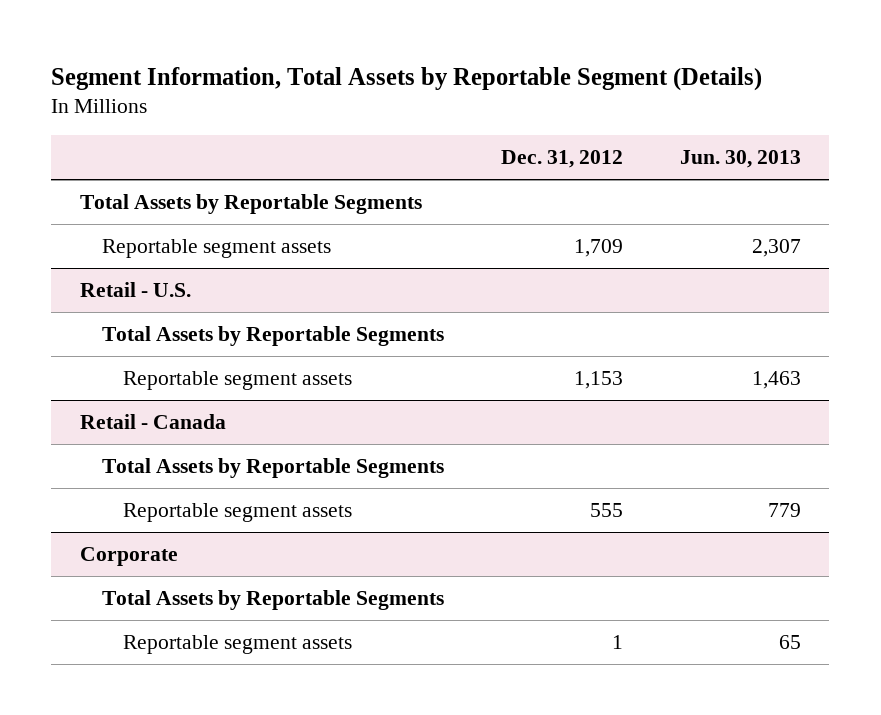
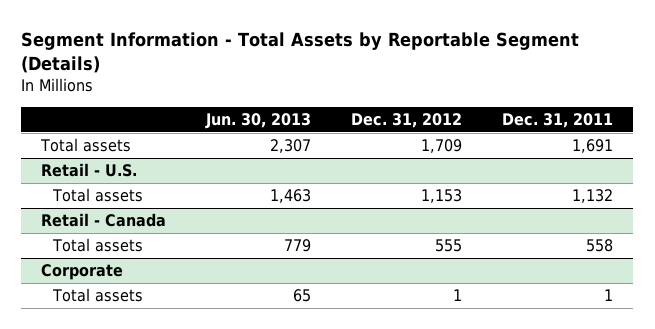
[51,66,763,91] Segment Information, Total Assets by Reportable Segment (Details) -> [21,31,580,74] Segment Information - Total Assets by Reportable Segment (Details)
none -> [502,113,614,129] Dec. 31, 2011
[79,194,422,215] Total Assets by Reportable Segments -> none
[101,239,331,259] Reportable segment assets -> [40,138,132,153] Total assets
[101,326,444,347] Total Assets by Reportable Segments -> none
[123,371,353,391] Reportable segment assets -> [51,188,143,203] Total assets
[101,458,444,479] Total Assets by Reportable Segments -> none
[123,503,353,523] Reportable segment assets -> [51,238,143,253] Total assets
[101,590,444,611] Total Assets by Reportable Segments -> none
[123,635,353,655] Reportable segment assets -> [51,288,143,303] Total assets

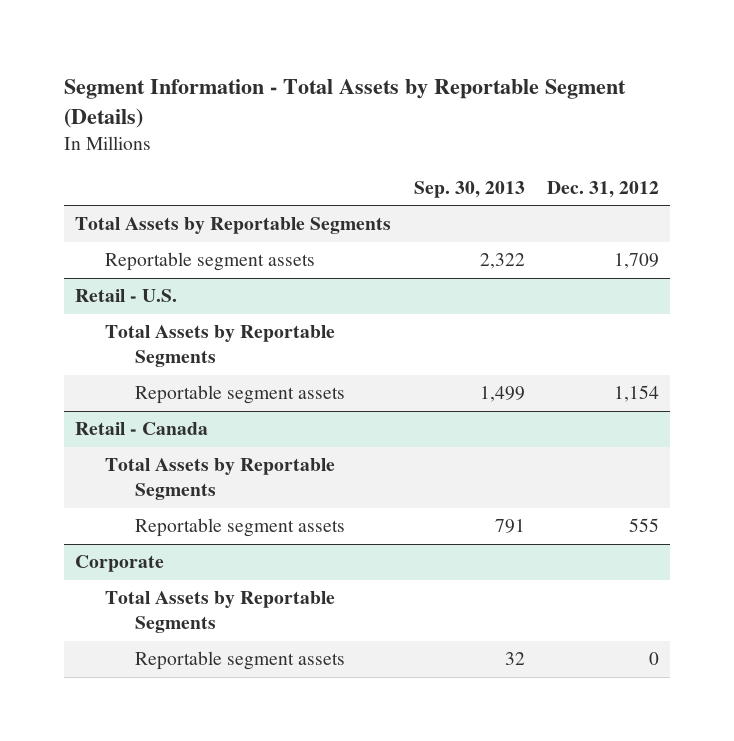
[205,113,312,130] Jun. 30, 2013 -> none
[502,113,614,129] Dec. 31, 2011 -> none
none -> [413,180,525,198] Sep. 30, 2013
none -> [75,217,392,235] Total Assets by Reportable Segments
[40,138,132,153] Total assets -> [104,252,315,272] Reportable segment assets
none -> [104,325,335,368] Total Assets by Reportable Segments
[51,188,143,203] Total assets -> [134,385,345,405] Reportable segment assets
[421,189,463,204] 1,153 -> [613,385,659,403] 1,154
none -> [104,458,335,501] Total Assets by Reportable Segments
[51,238,143,253] Total assets -> [134,518,345,538] Reportable segment assets
none -> [104,591,335,634] Total Assets by Reportable Segments
[51,288,143,303] Total assets -> [134,651,345,671] Reportable segment assets
[453,289,463,302] 1 -> [648,652,659,666] 0

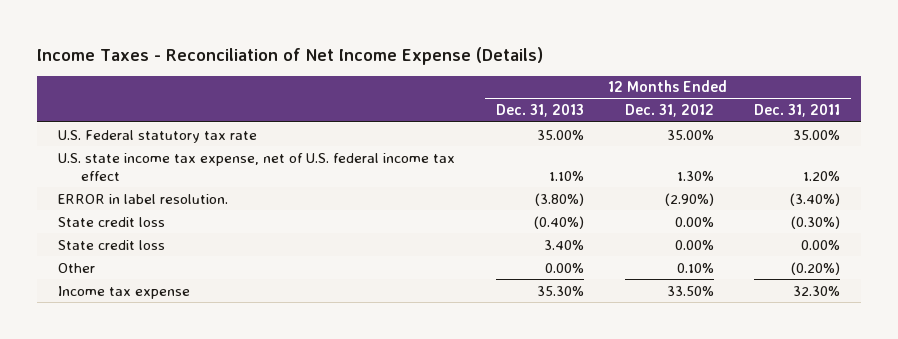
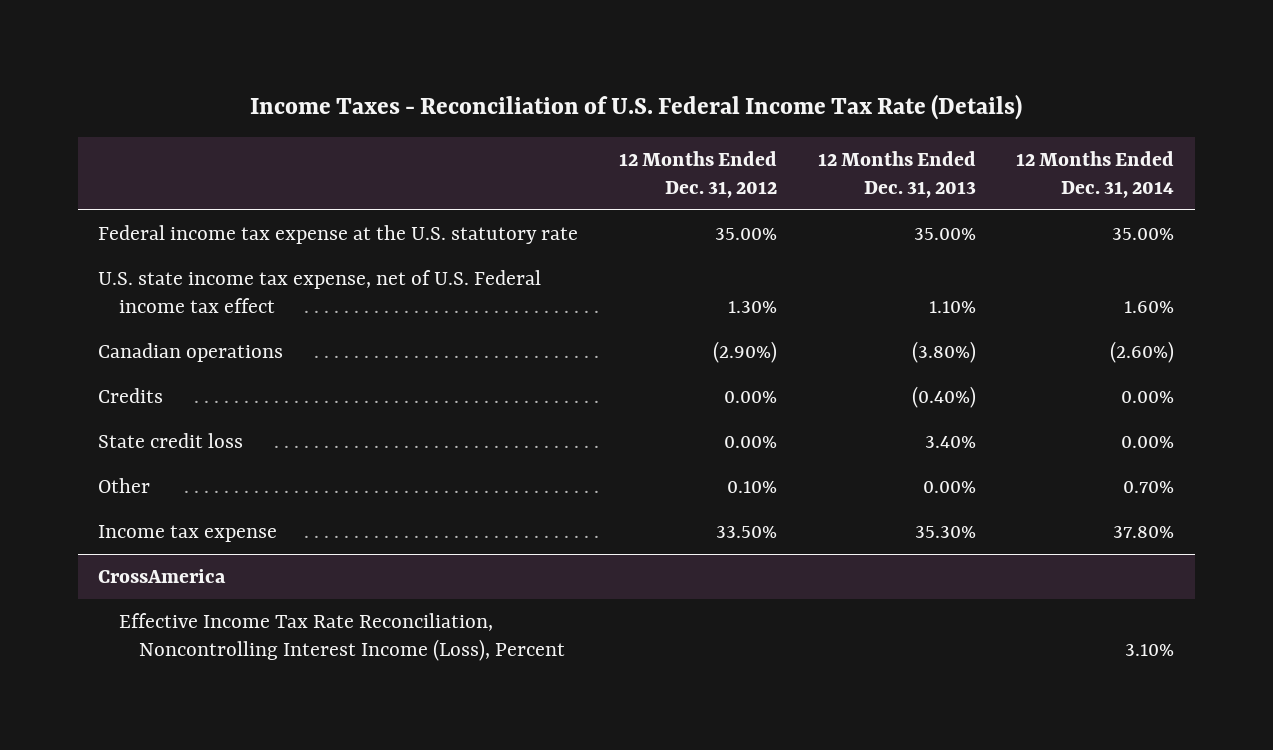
[37,46,544,65] Income Taxes - Reconciliation of Net Income Expense (Details) -> [250,94,1023,121] Income Taxes - Reconciliation of U.S. Federal Income Tax Rate (Details)
[754,104,841,118] Dec. 31, 2011 -> none
none -> [1016,151,1175,199] 12 Months Ended Dec. 31, 2014
[57,129,257,143] U.S. Federal statutory tax rate -> [98,224,579,244] Federal income tax expense at the U.S. statutory rate
[57,152,455,182] U.S. state income tax expense, net of U.S. federal income tax effect -> [98,269,542,314] U.S. state income tax expense, net of U.S. Federal income tax effect
[57,193,228,204] ERROR in label resolution. -> [98,342,284,362] Canadian operations
[57,216,165,227] State credit loss -> [98,387,164,403] Credits
none -> [98,568,227,583] CrossAmerica
none -> [118,612,565,662] Effective Income Tax Rate Reconciliation, Noncontrolling Interest Income (Loss), Percent

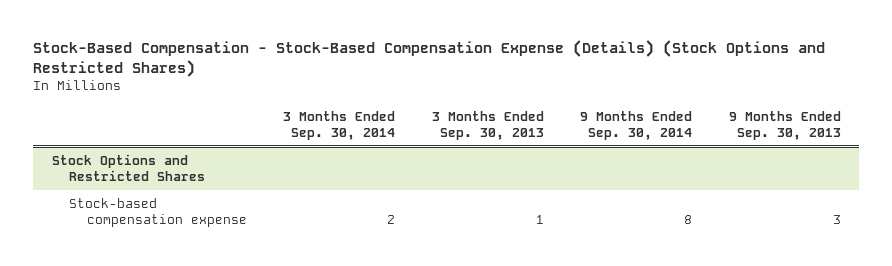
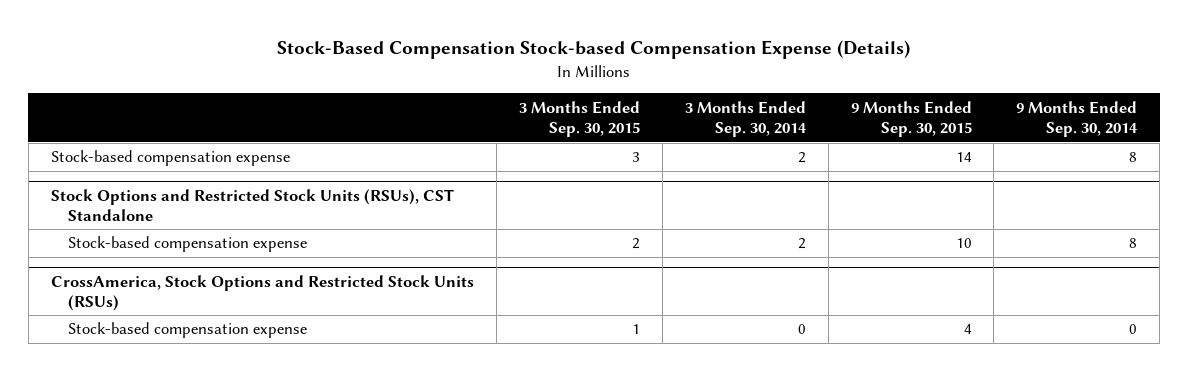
[33,40,826,78] Stock-Based Compensation - Stock-Based Compensation Expense (Details) (Stock Options and Restricted Shares) -> [277,40,911,60] Stock-Based Compensation Stock-based Compensation Expense (Details)
[431,110,544,141] 3 Months Ended Sep. 30, 2013 -> none
[728,110,841,141] 9 Months Ended Sep. 30, 2013 -> none
none -> [518,100,640,138] 3 Months Ended Sep. 30, 2015
none -> [850,100,972,138] 9 Months Ended Sep. 30, 2015
[51,153,206,181] Stock Options and Restricted Shares -> none
none -> [50,188,454,221] Stock Options and Restricted Stock Units (RSUs), CST Standalone
none -> [68,236,308,253] Stock-based compensation expense
none -> [50,274,474,311] CrossAmerica, Stock Options and Restricted Stock Units (RSUs)
none -> [68,322,308,339] Stock-based compensation expense

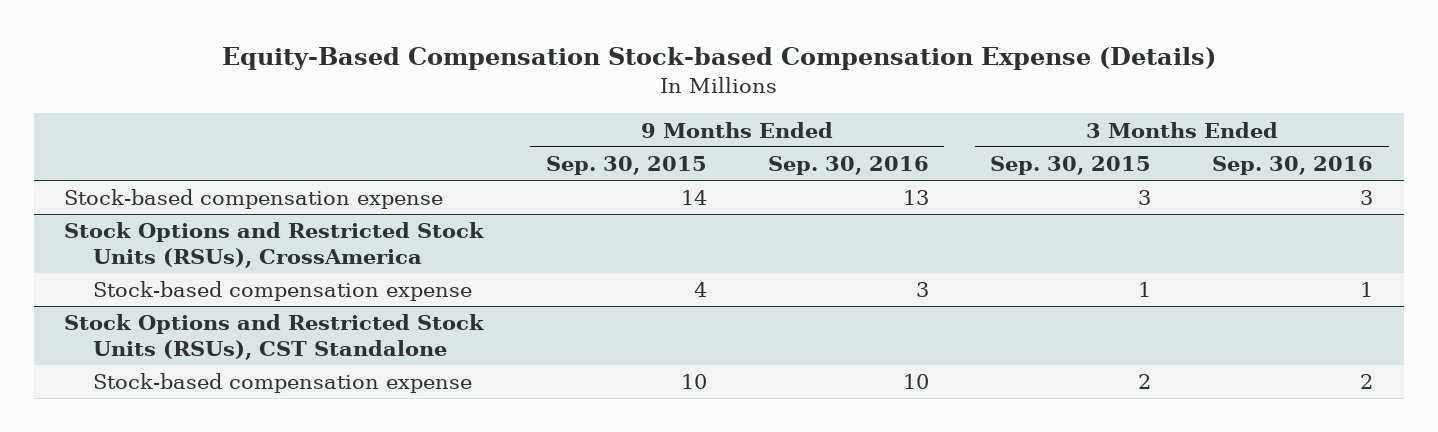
[277,40,911,60] Stock-Based Compensation Stock-based Compensation Expense (Details) -> [221,47,1216,71] Equity-Based Compensation Stock-based Compensation Expense (Details)
[684,100,807,138] 3 Months Ended Sep. 30, 2014 -> none
[1016,100,1139,138] 9 Months Ended Sep. 30, 2014 -> none
none -> [767,155,929,175] Sep. 30, 2016
none -> [1212,155,1374,175] Sep. 30, 2016
none -> [64,222,485,269] Stock Options and Restricted Stock Units (RSUs), CrossAmerica
none -> [93,281,473,302] Stock-based compensation expense
[50,274,474,311] CrossAmerica, Stock Options and Restricted Stock Units (RSUs) -> none
[68,322,308,339] Stock-based compensation expense -> none

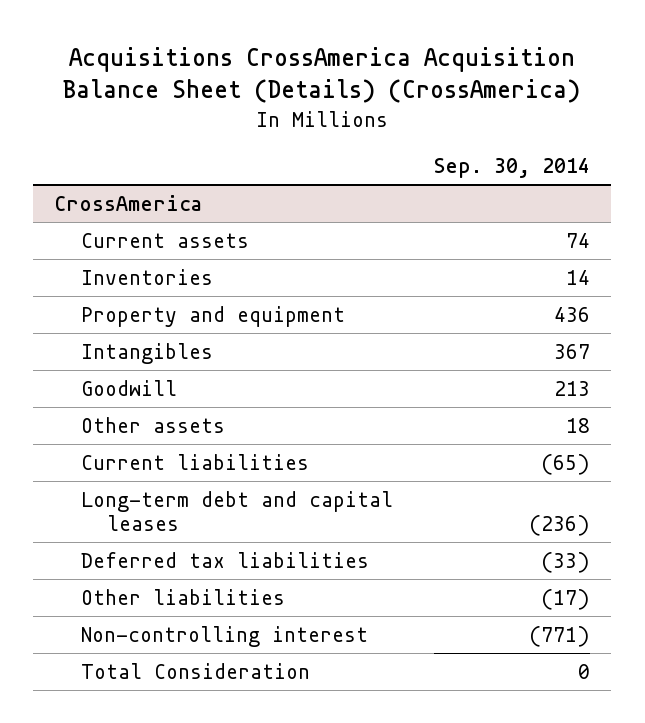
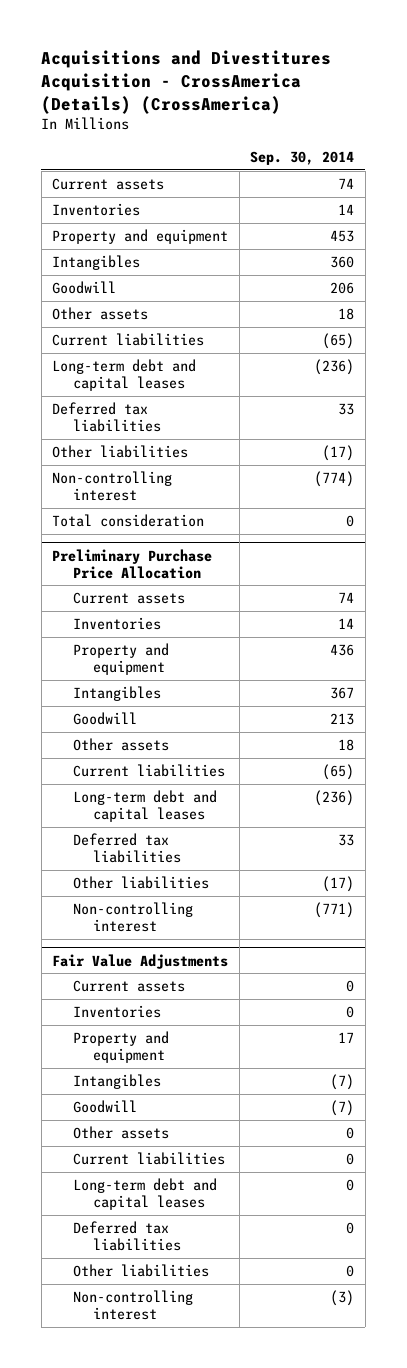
[63,46,581,104] Acquisitions CrossAmerica Acquisition Balance Sheet (Details) (CrossAmerica) -> [41,50,332,114] Acquisitions and Divestitures Acquisition - CrossAmerica (Details) (CrossAmerica)
[54,194,203,211] CrossAmerica -> none
none -> [52,228,229,244] Property and equipment
none -> [52,254,141,270] Intangibles
none -> [52,280,117,294] Goodwill
none -> [52,306,149,320] Other assets
none -> [52,332,205,346] Current liabilities
none -> [52,358,197,392] Long-term debt and capital leases
none -> [52,401,161,433] Deferred tax liabilities
none -> [52,444,189,458] Other liabilities
none -> [52,470,173,502] Non-controlling interest
none -> [52,513,205,527] Total consideration
none -> [52,548,213,579] Preliminary Purchase Price Allocation
none -> [72,591,185,604] Current assets
none -> [72,616,161,630] Inventories
[541,551,591,573] (33) -> [338,833,355,846] 33
[80,662,310,679] Total Consideration -> none
none -> [52,953,229,969] Fair Value Adjustments
none -> [72,979,185,992] Current assets
none -> [72,1004,161,1018] Inventories
none -> [72,1030,169,1064] Property and equipment
none -> [72,1073,161,1089] Intangibles
none -> [72,1099,137,1113] Goodwill
none -> [72,1125,169,1139] Other assets
none -> [72,1151,225,1165] Current liabilities
none -> [72,1177,217,1211] Long-term debt and capital leases
none -> [72,1220,181,1252] Deferred tax liabilities
none -> [72,1263,209,1277] Other liabilities
none -> [72,1289,193,1321] Non-controlling interest

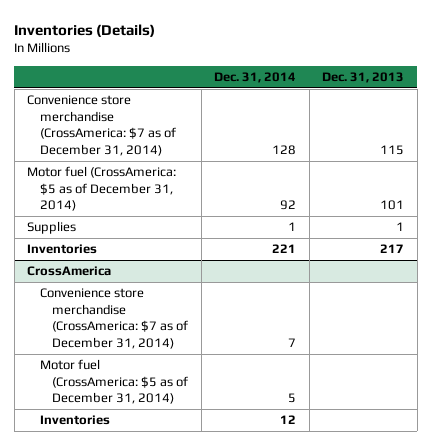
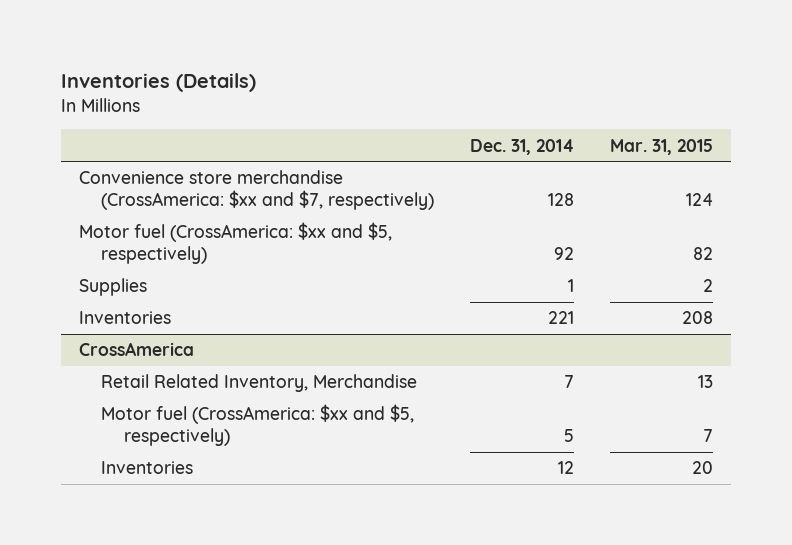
[322,71,405,83] Dec. 31, 2013 -> none
none -> [610,138,714,155] Mar. 31, 2015
[27,95,176,157] Convenience store merchandise (CrossAmerica: $7 as of December 31, 2014) -> [78,170,435,210] Convenience store merchandise (CrossAmerica: $xx and $7, respectively)
[27,166,177,212] Motor fuel (CrossAmerica: $5 as of December 31, 2014) -> [78,222,392,264] Motor fuel (CrossAmerica: $xx and $5, respectively)
[39,288,189,350] Convenience store merchandise (CrossAmerica: $7 as of December 31, 2014) -> none
none -> [101,374,418,393] Retail Related Inventory, Merchandise
[39,359,189,405] Motor fuel (CrossAmerica: $5 as of December 31, 2014) -> [101,404,415,446] Motor fuel (CrossAmerica: $xx and $5, respectively)

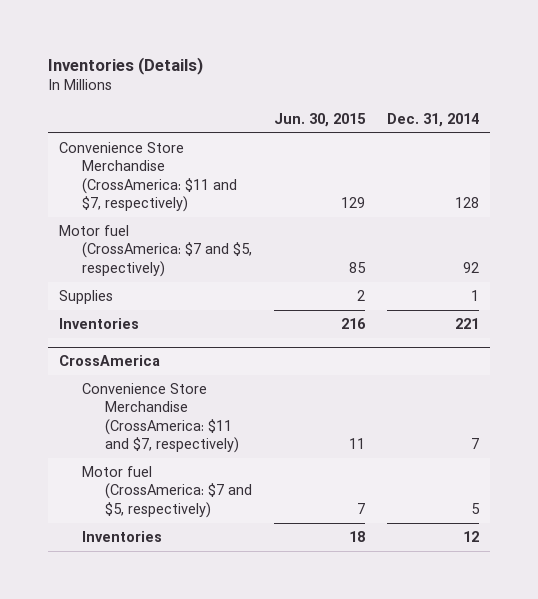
[610,138,714,155] Mar. 31, 2015 -> none
none -> [273,112,366,127] Jun. 30, 2015
[78,170,435,210] Convenience store merchandise (CrossAmerica: $xx and $7, respectively) -> [59,142,237,212] Convenience Store Merchandise (CrossAmerica: $11 and $7, respectively)
[78,222,392,264] Motor fuel (CrossAmerica: $xx and $5, respectively) -> [59,225,252,277] Motor fuel (CrossAmerica: $7 and $5, respectively)
[101,374,418,393] Retail Related Inventory, Merchandise -> [81,383,239,453] Convenience Store Merchandise (CrossAmerica: $11 and $7, respectively)
[101,404,415,446] Motor fuel (CrossAmerica: $xx and $5, respectively) -> [81,466,252,518] Motor fuel (CrossAmerica: $7 and $5, respectively)

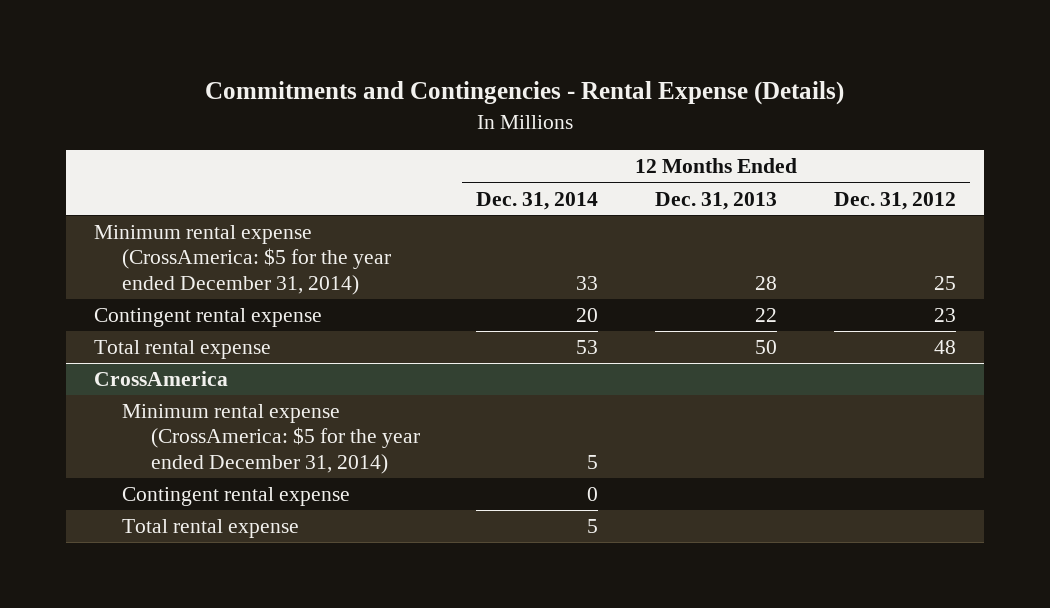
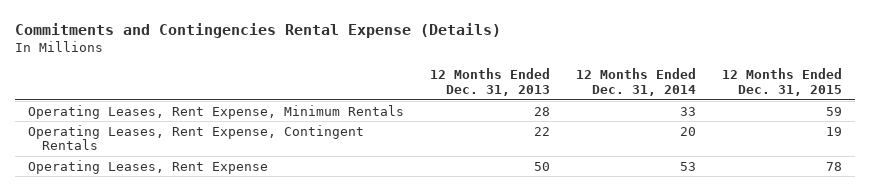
[204,81,844,106] Commitments and Contingencies - Rental Expense (Details) -> [15,23,502,39] Commitments and Contingencies Rental Expense (Details)
[833,191,956,210] Dec. 31, 2012 -> none
none -> [722,68,843,97] 12 Months Ended Dec. 31, 2015
[94,371,229,387] CrossAmerica -> none
[122,404,420,474] Minimum rental expense (CrossAmerica: $5 for the year ended December 31, 2014) -> none
[122,487,351,507] Contingent rental expense -> none
[122,519,300,539] Total rental expense -> none
[94,225,392,295] Minimum rental expense (CrossAmerica: $5 for the year ended December 31, 2014) -> [28,104,405,119] Operating Leases, Rent Expense, Minimum Rentals
[94,308,323,328] Contingent rental expense -> [28,124,365,151] Operating Leases, Rent Expense, Contingent Rentals
[94,340,272,360] Total rental expense -> [28,159,269,174] Operating Leases, Rent Expense

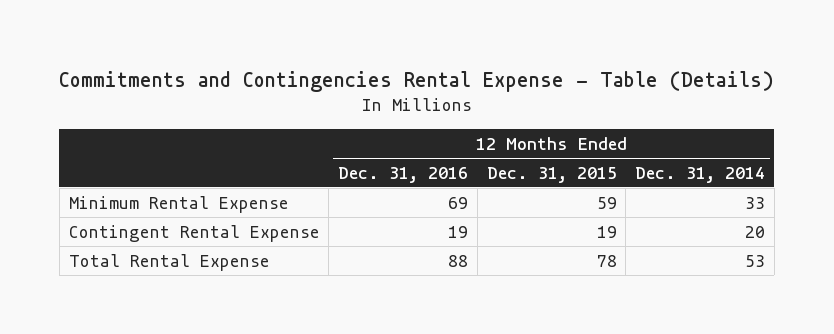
[15,23,502,39] Commitments and Contingencies Rental Expense (Details) -> [58,71,774,93] Commitments and Contingencies Rental Expense - Table (Details)
[430,68,551,97] 12 Months Ended Dec. 31, 2013 -> none
none -> [338,166,469,183] Dec. 31, 2016
[28,104,405,119] Operating Leases, Rent Expense, Minimum Rentals -> [68,195,289,213] Minimum Rental Expense
[28,124,365,151] Operating Leases, Rent Expense, Contingent Rentals -> [68,224,320,242] Contingent Rental Expense
[28,159,269,174] Operating Leases, Rent Expense -> [68,253,270,271] Total Rental Expense

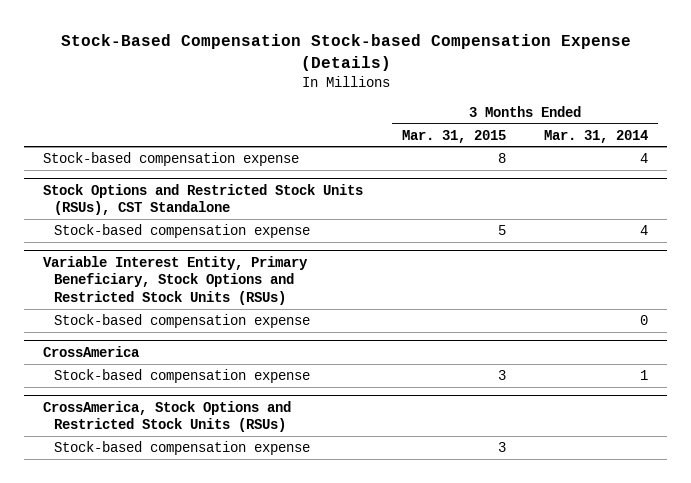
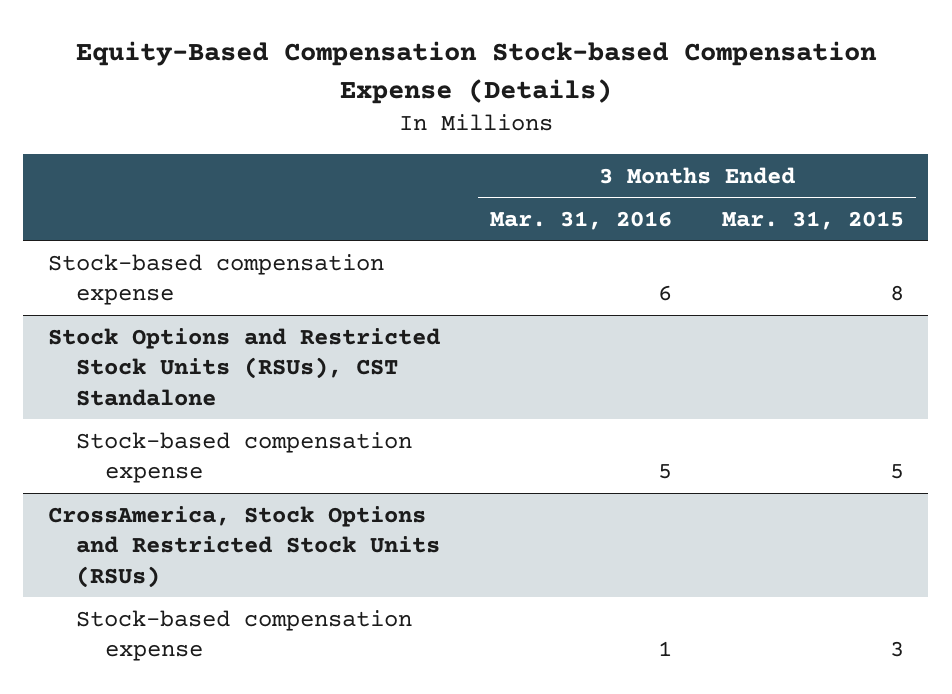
[60,33,631,71] Stock-Based Compensation Stock-based Compensation Expense (Details) -> [75,41,877,104] Equity-Based Compensation Stock-based Compensation Expense (Details)
[544,129,649,143] Mar. 31, 2014 -> none
none -> [489,210,672,230] Mar. 31, 2016
[43,255,309,306] Variable Interest Entity, Primary Beneficiary, Stock Options and Restricted Stock Units (RSUs) -> none
[54,314,311,329] Stock-based compensation expense -> none
[43,345,141,357] CrossAmerica -> none
[54,369,311,384] Stock-based compensation expense -> none

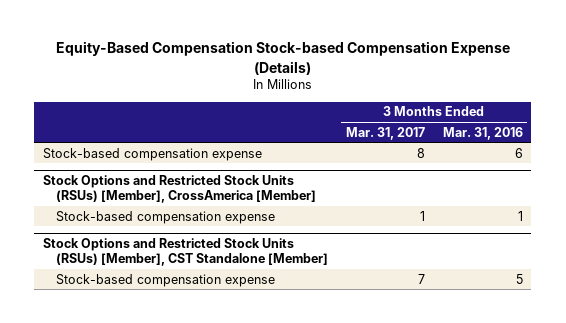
[721,210,904,230] Mar. 31, 2015 -> none
none -> [345,126,425,140] Mar. 31, 2017
[47,327,440,406] Stock Options and Restricted Stock Units (RSUs), CST Standalone -> none
[76,431,413,484] Stock-based compensation expense -> none
[47,505,441,588] CrossAmerica, Stock Options and Restricted Stock Units (RSUs) -> [43,175,317,204] Stock Options and Restricted Stock Units (RSUs) [Member], CrossAmerica [Member]
none -> [43,238,329,267] Stock Options and Restricted Stock Units (RSUs) [Member], CST Standalone [Member]
none -> [56,273,276,287] Stock-based compensation expense

